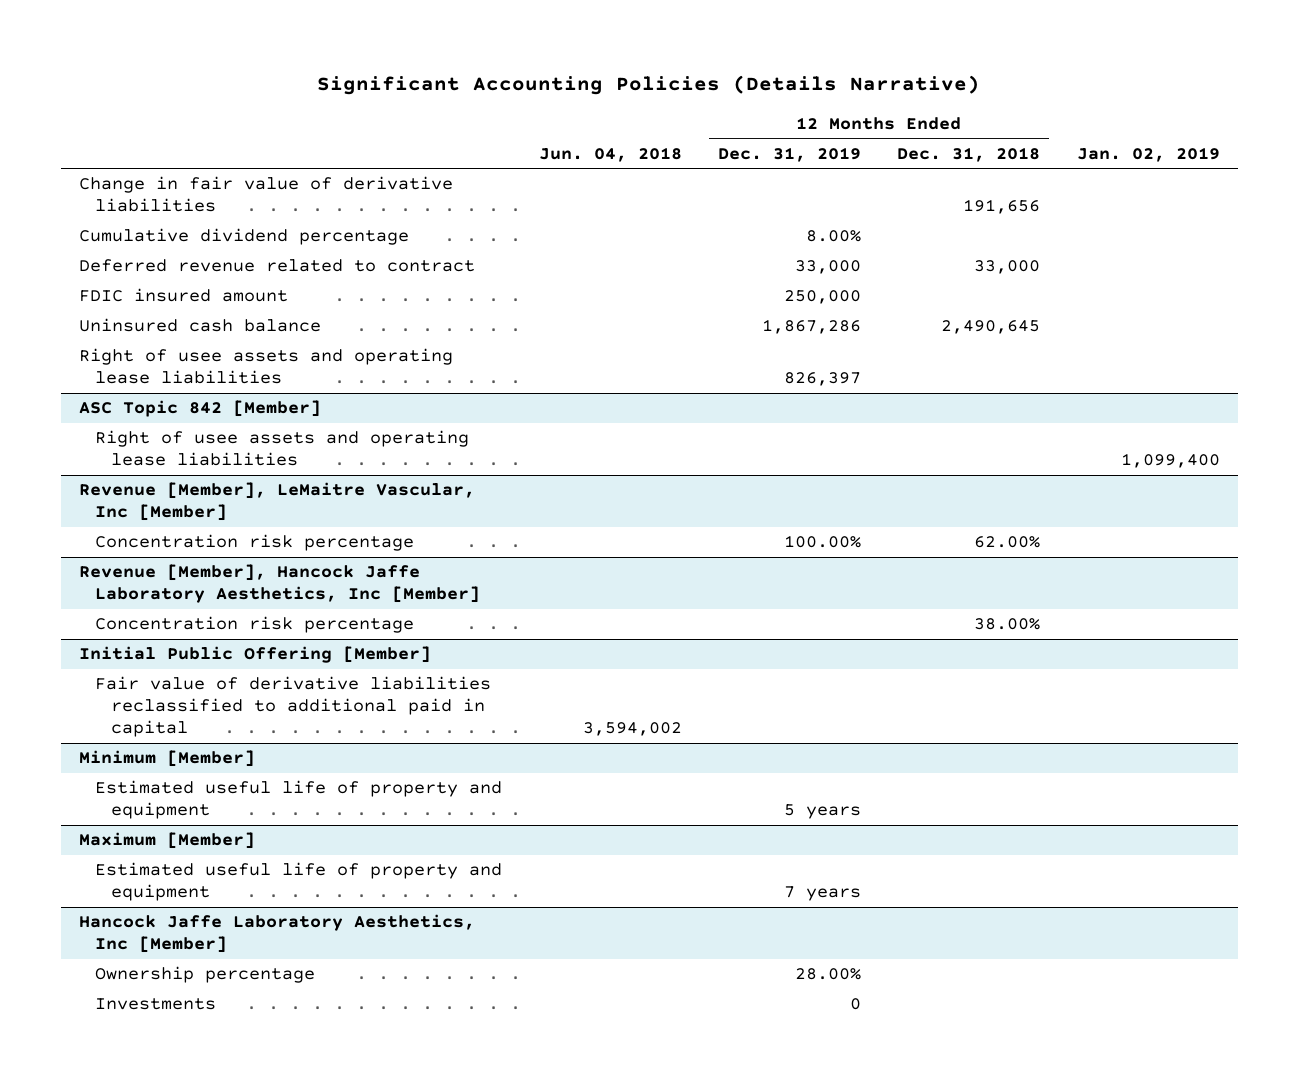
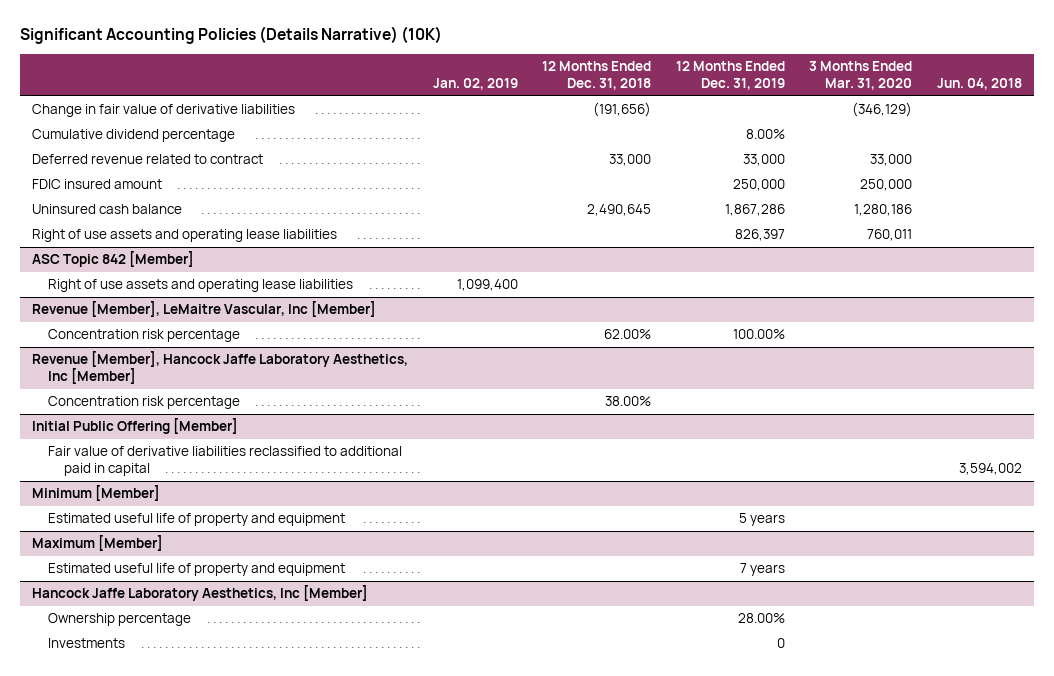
[317,74,981,95] Significant Accounting Policies (Details Narrative) -> [19,26,442,45] Significant Accounting Policies (Details Narrative) (10K)
none -> [809,61,913,90] 3 Months Ended Mar. 31, 2020
[963,199,1041,215] 191,656 -> [593,102,652,118] (191,656)
[79,348,454,385] Right of usee assets and operating lease liabilities -> [32,229,338,243] Right of use assets and operating lease liabilities
[95,430,470,467] Right of usee assets and operating lease liabilities -> [47,279,353,293] Right of use assets and operating lease liabilities

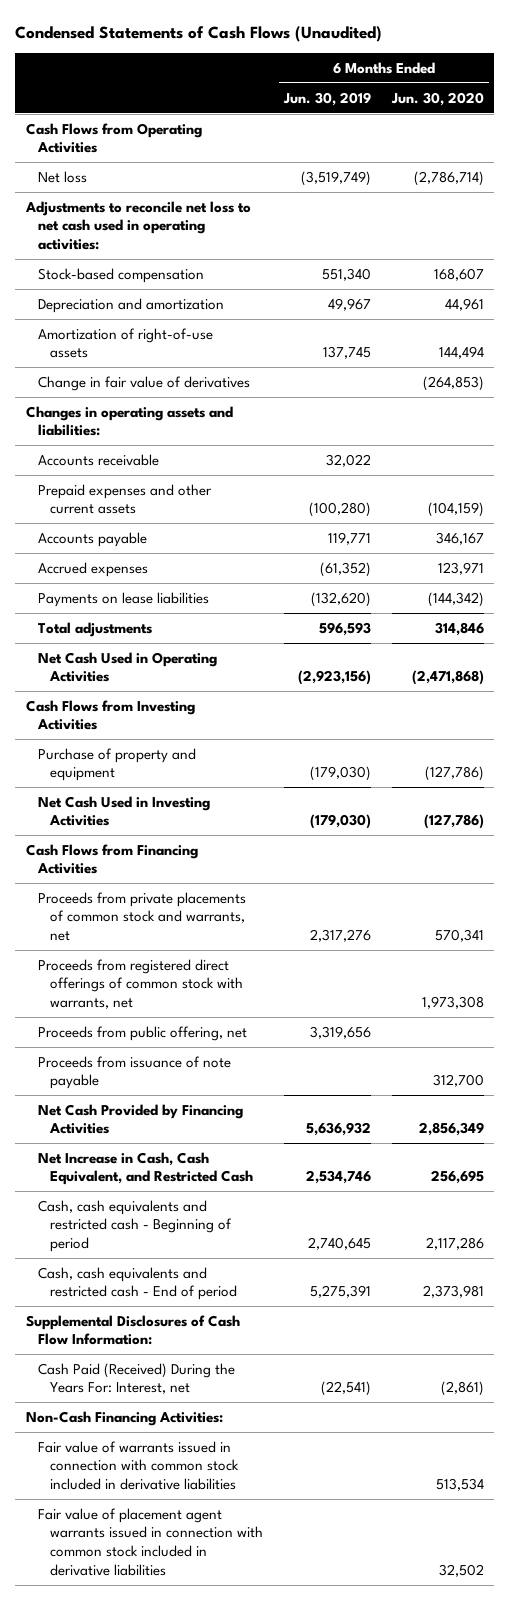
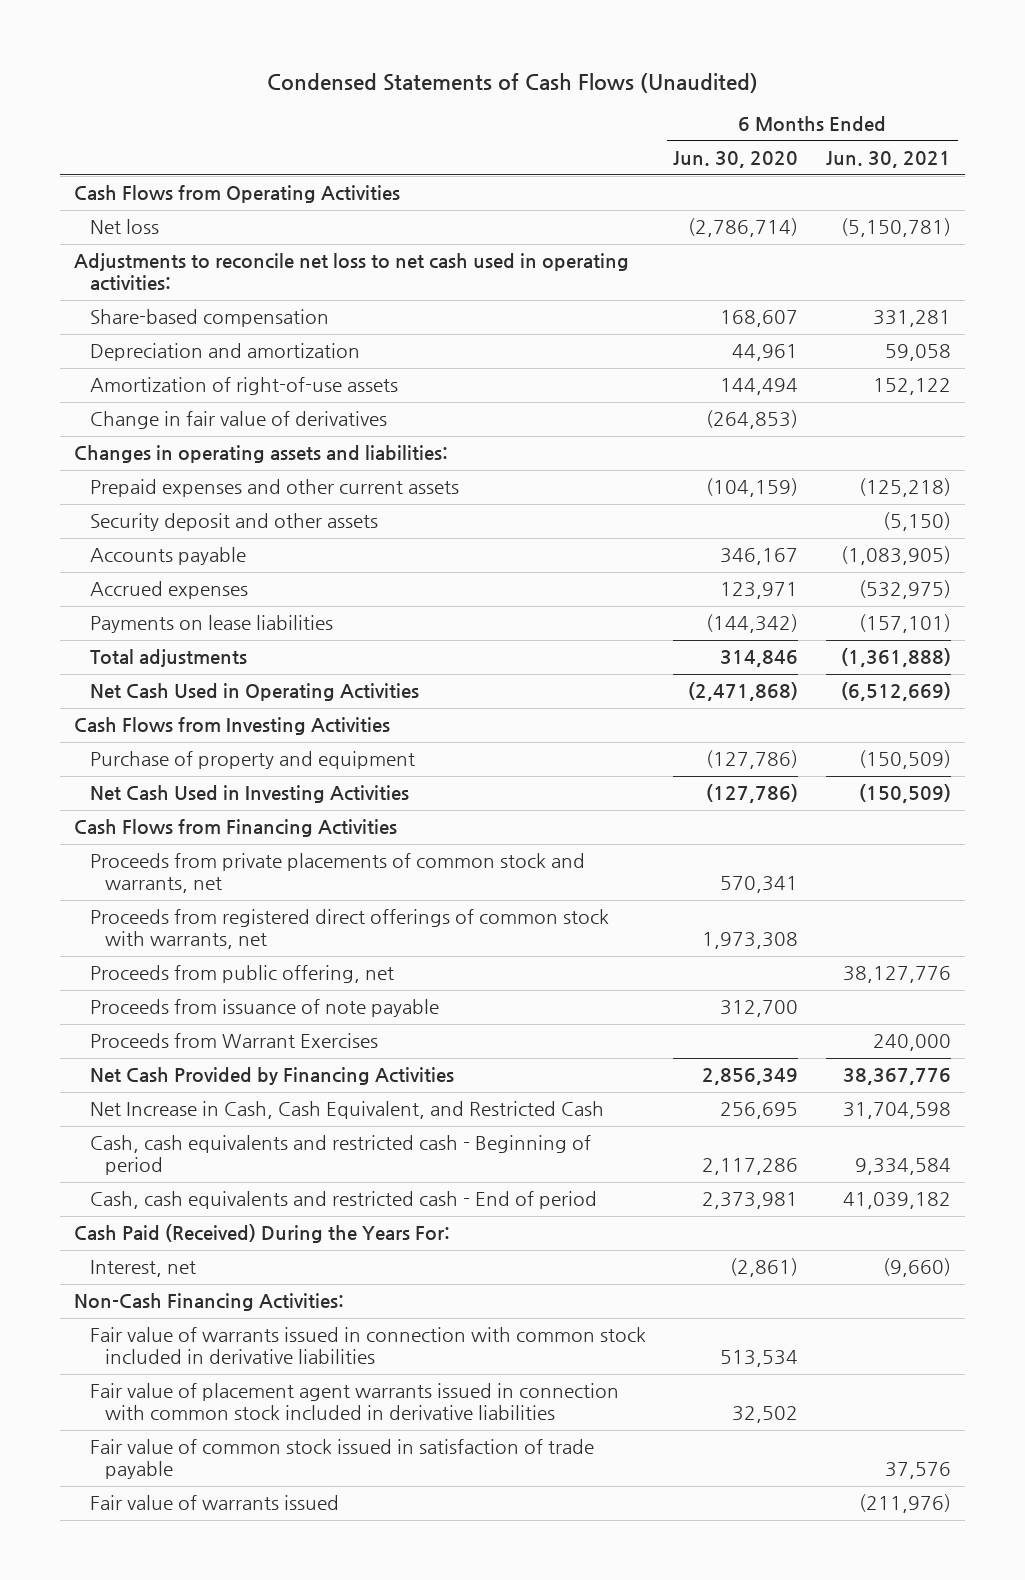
[282,91,371,106] Jun. 30, 2019 -> none
none -> [826,151,952,169] Jun. 30, 2021
[37,267,204,283] Stock-based compensation -> [89,309,329,328] Share-based compensation
[37,453,159,466] Accounts receivable -> none
none -> [89,513,378,532] Security deposit and other assets
none -> [89,1033,378,1049] Proceeds from Warrant Exercises
[25,1314,240,1346] Supplemental Disclosures of Cash Flow Information: -> none
none -> [74,1224,451,1244] Cash Paid (Received) During the Years For:
[37,1362,235,1395] Cash Paid (Received) During the Years For: Interest, net -> [89,1260,196,1278] Interest, net
none -> [89,1439,594,1480] Fair value of common stock issued in satisfaction of trade payable
none -> [89,1495,339,1511] Fair value of warrants issued

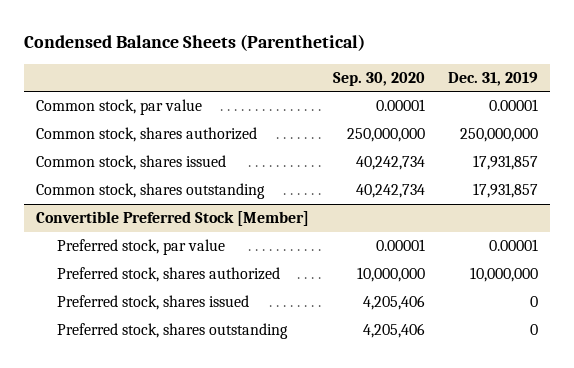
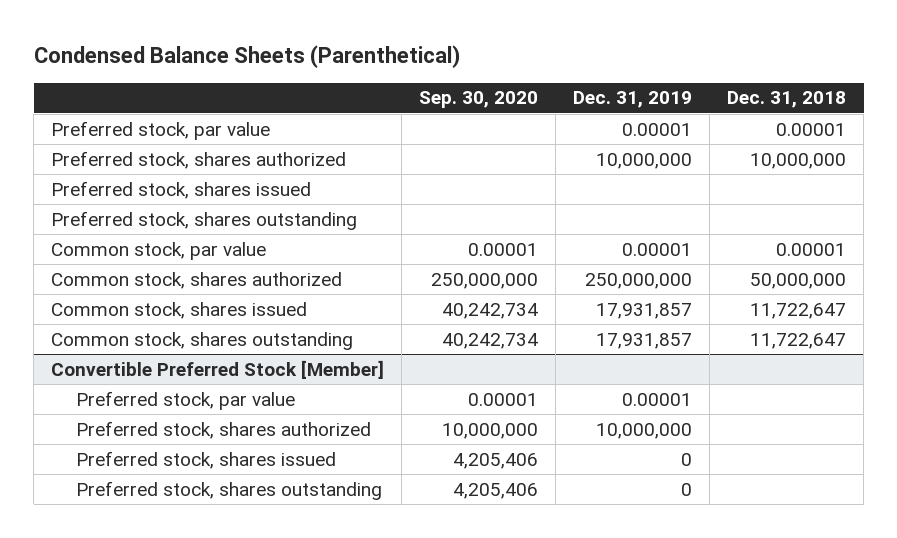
none -> [727,91,847,109] Dec. 31, 2018
none -> [51,120,271,140] Preferred stock, par value
none -> [51,150,347,169] Preferred stock, shares authorized
none -> [51,180,312,199] Preferred stock, shares issued
none -> [51,210,358,230] Preferred stock, shares outstanding

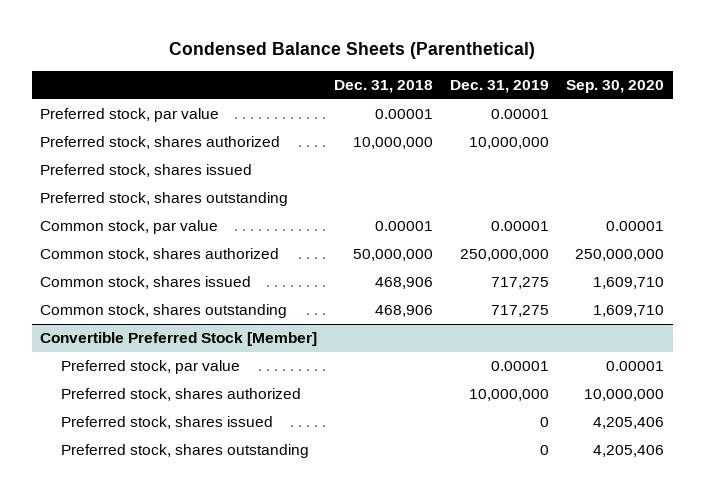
[442,302,539,319] 40,242,734 -> [593,277,665,290] 1,609,710
[596,302,693,319] 17,931,857 -> [491,277,550,290] 717,275
[750,302,847,319] 11,722,647 -> [375,277,434,290] 468,906
[442,332,539,349] 40,242,734 -> [593,305,665,318] 1,609,710
[596,332,693,349] 17,931,857 -> [491,305,550,318] 717,275
[750,332,847,349] 11,722,647 -> [375,305,434,318] 468,906

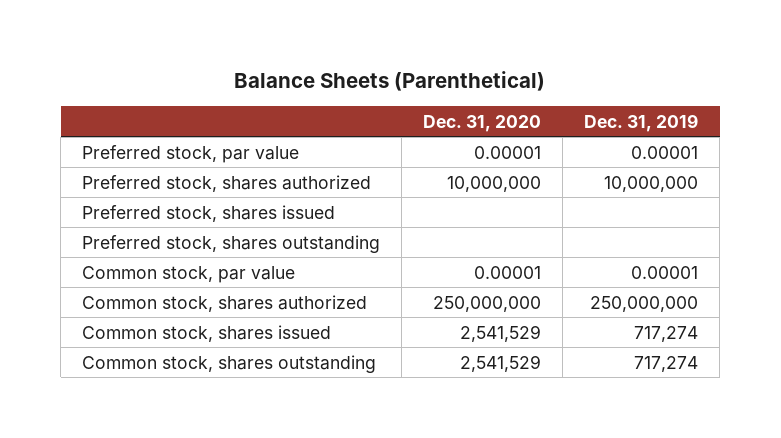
[169,42,536,60] Condensed Balance Sheets (Parenthetical) -> [234,71,546,92] Balance Sheets (Parenthetical)
[334,80,434,94] Dec. 31, 2018 -> none
[566,80,665,94] Sep. 30, 2020 -> none
none -> [423,114,542,132] Dec. 31, 2020
[40,332,318,347] Convertible Preferred Stock [Member] -> none
[61,360,241,375] Preferred stock, par value -> none
[61,388,302,402] Preferred stock, shares authorized -> none
[61,416,274,430] Preferred stock, shares issued -> none
[61,444,310,459] Preferred stock, shares outstanding -> none
[491,277,550,290] 717,275 -> [634,325,699,342] 717,274
[491,305,550,318] 717,275 -> [634,355,699,372] 717,274

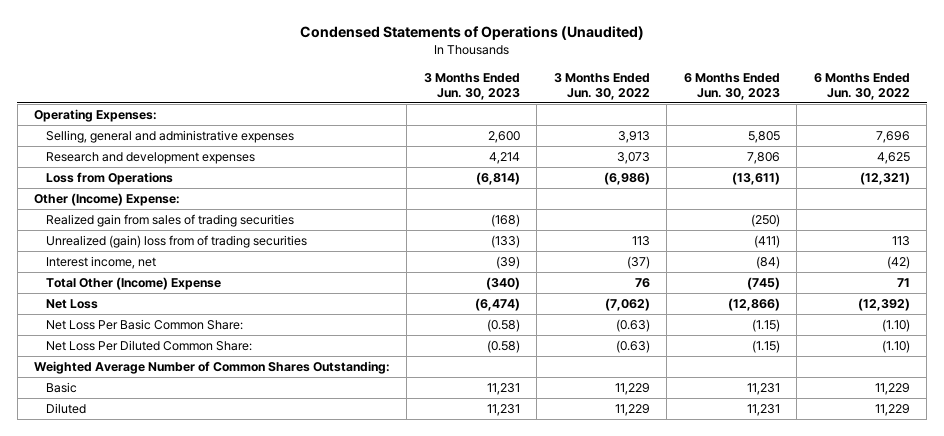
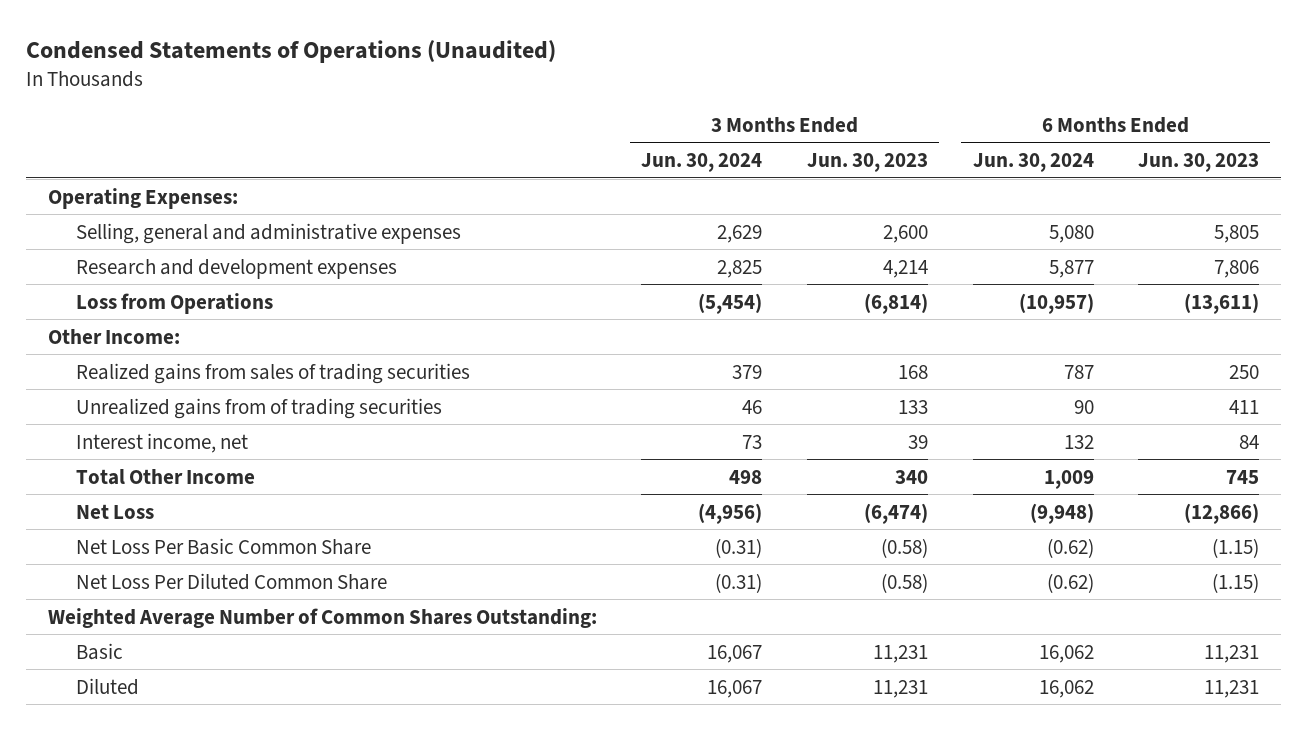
[553,72,650,100] 3 Months Ended Jun. 30, 2022 -> none
[813,72,910,100] 6 Months Ended Jun. 30, 2022 -> none
none -> [641,153,763,173] Jun. 30, 2024
none -> [972,153,1094,173] Jun. 30, 2024
[33,193,180,207] Other (Income) Expense: -> [47,328,180,344] Other Income:
[45,214,294,228] Realized gain from sales of trading securities -> [75,362,470,384] Realized gains from sales of trading securities
[490,214,520,228] (168) -> [897,364,928,379] 168
[750,214,780,228] (250) -> [1229,364,1260,379] 250
[45,235,307,249] Unrealized (gain) loss from of trading securities -> [75,397,442,419] Unrealized gains from of trading securities
[490,235,520,249] (133) -> [897,399,928,414] 133
[753,235,780,249] (411) -> [1229,399,1260,414] 411
[495,256,520,270] (39) -> [907,434,928,449] 39
[755,256,780,270] (84) -> [1239,434,1260,449] 84
[45,277,221,291] Total Other (Income) Expense -> [75,468,255,485] Total Other Income
[485,277,520,291] (340) -> [894,469,928,484] 340
[746,277,780,291] (745) -> [1226,469,1260,484] 745
[45,319,243,331] Net Loss Per Basic Common Share: -> [75,537,371,555] Net Loss Per Basic Common Share
[45,340,252,352] Net Loss Per Diluted Common Share: -> [75,572,387,590] Net Loss Per Diluted Common Share

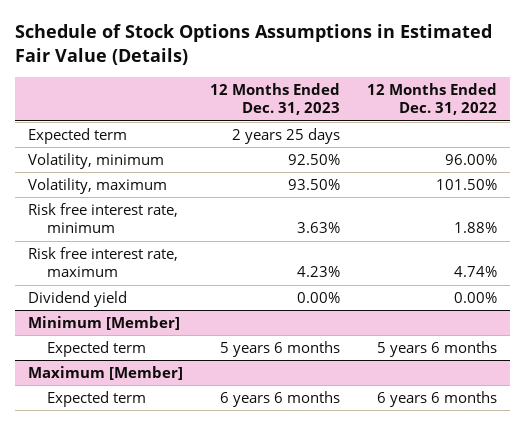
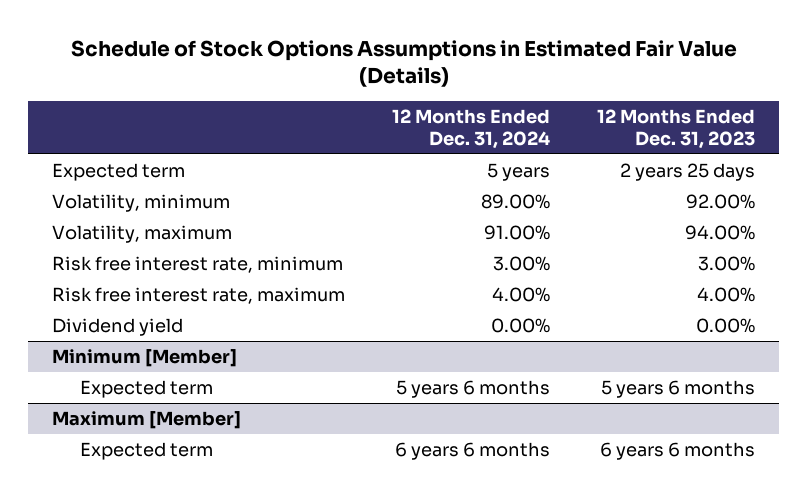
[366,83,497,116] 12 Months Ended Dec. 31, 2022 -> none
none -> [392,109,551,149] 12 Months Ended Dec. 31, 2024
[287,154,340,166] 92.50% -> [686,193,756,209] 92.00%
[287,179,340,191] 93.50% -> [685,224,756,240] 94.00%
[296,222,340,234] 3.63% -> [698,255,756,271] 3.00%
[296,266,340,278] 4.23% -> [697,286,756,302] 4.00%

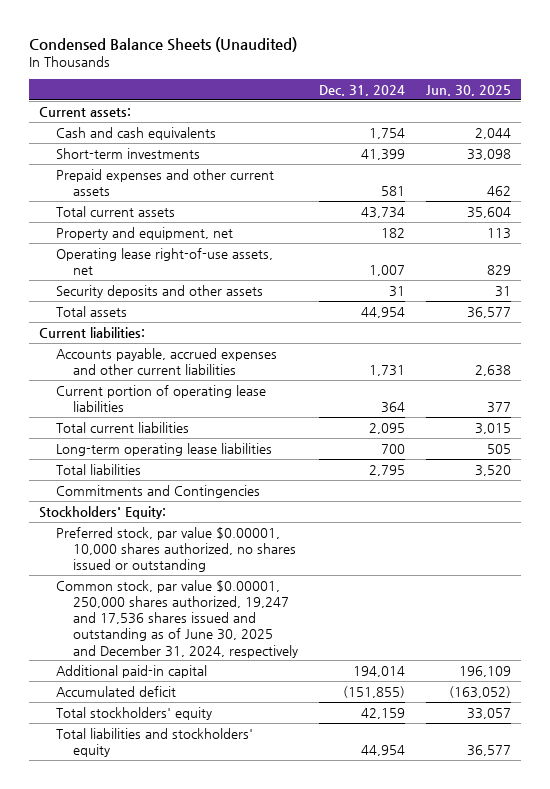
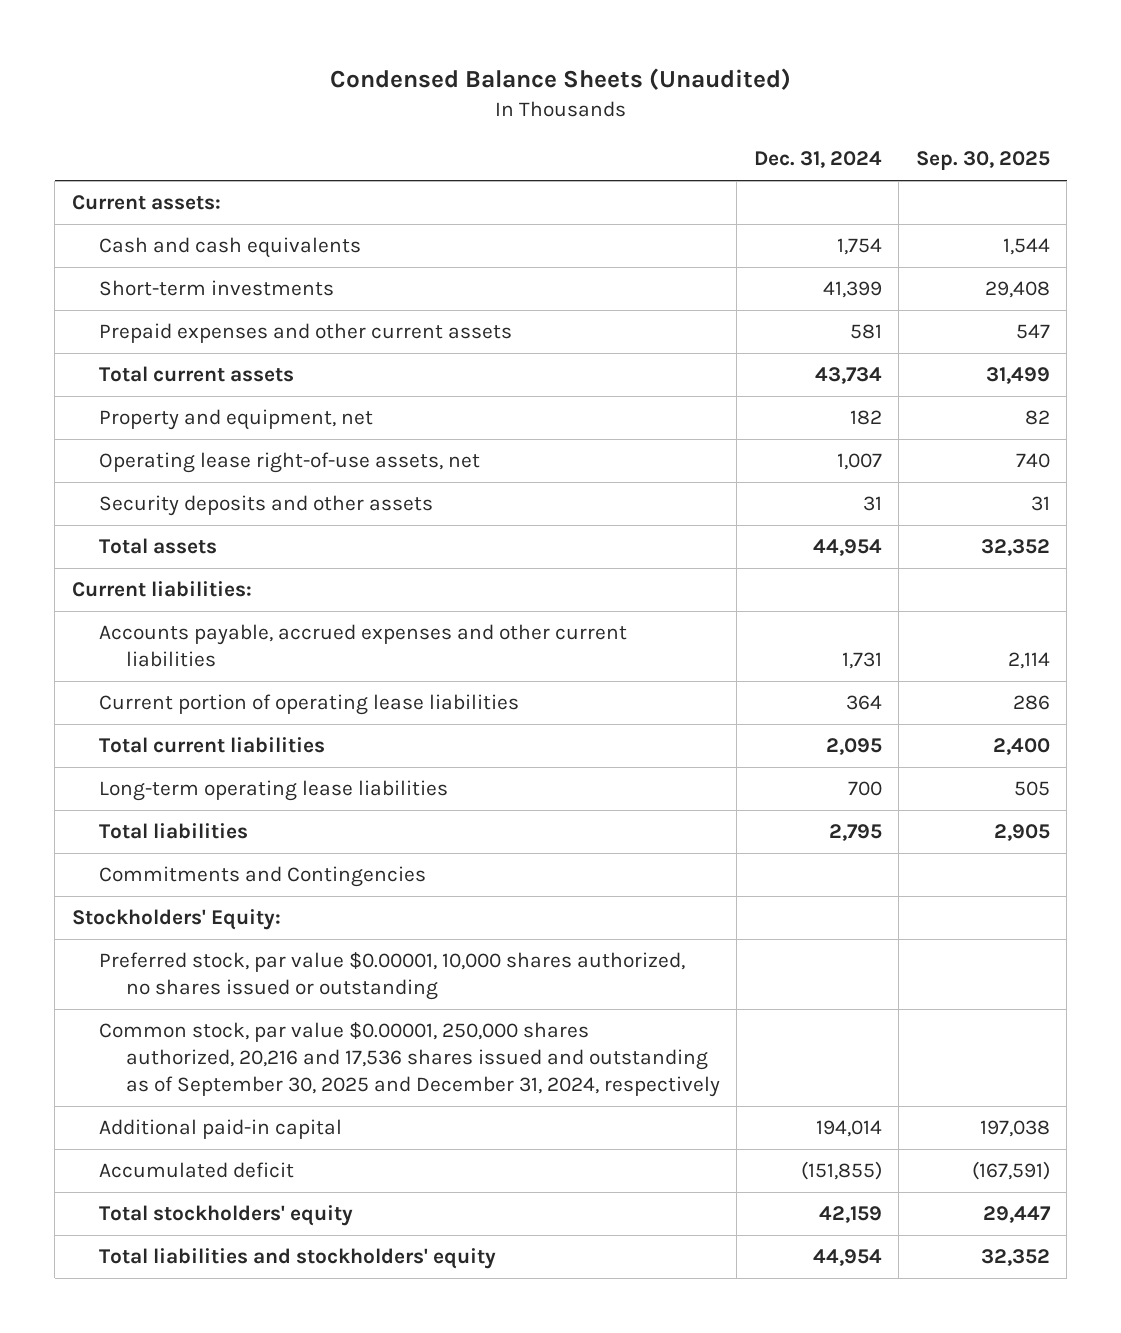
[425,84,511,96] Jun. 30, 2025 -> none
none -> [915,151,1050,171] Sep. 30, 2025
[56,579,299,658] Common stock, par value $0.00001, 250,000 shares authorized, 19,247 and 17,536 shares issued and outstanding as of June 30, 2025 and December 31, 2024, respectively -> [98,1022,720,1097] Common stock, par value $0.00001, 250,000 shares authorized, 20,216 and 17,536 shares issued and outstanding as of September 30, 2025 and December 31, 2024, respectively

